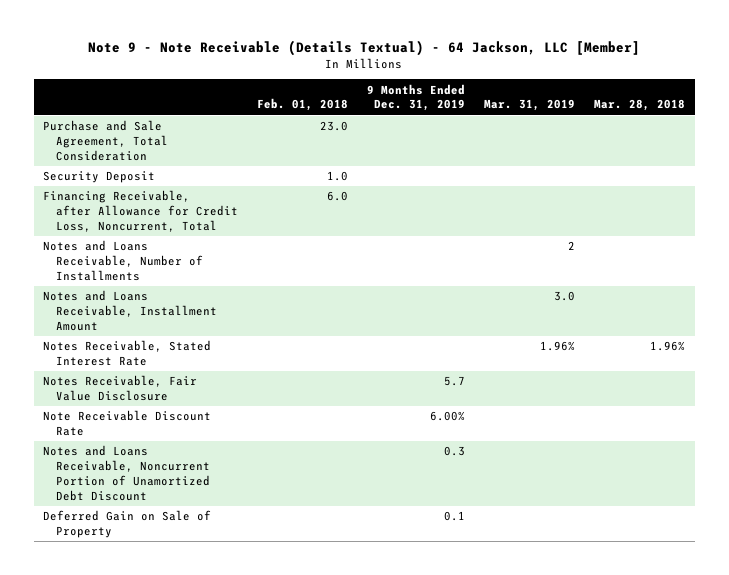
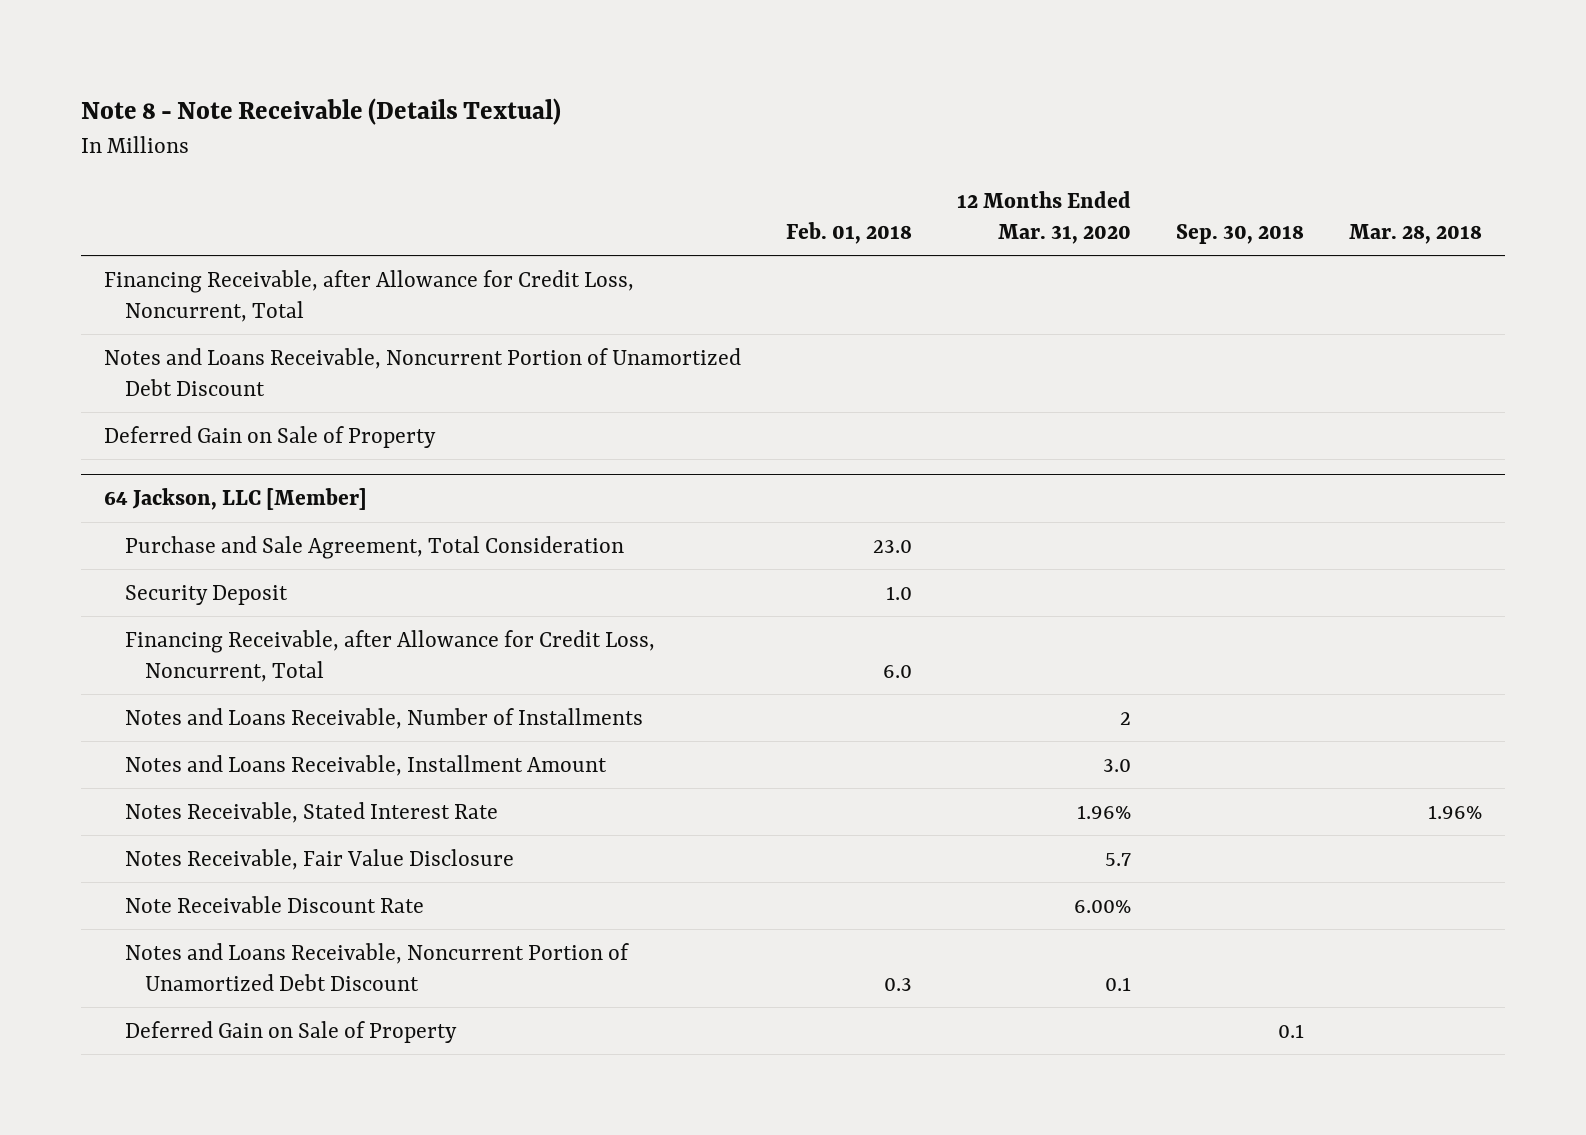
[88,39,641,56] Note 9 - Note Receivable (Details Textual) - 64 Jackson, LLC [Member] -> [80,98,561,126] Note 8 - Note Receivable (Details Textual)
[367,83,466,112] 9 Months Ended Dec. 31, 2019 -> none
[484,99,576,112] Mar. 31, 2019 -> none
none -> [957,190,1132,244] 12 Months Ended Mar. 31, 2020
none -> [1176,223,1305,244] Sep. 30, 2018
none -> [103,269,634,322] Financing Receivable, after Allowance for Credit Loss, Noncurrent, Total
[43,445,210,501] Notes and Loans Receivable, Noncurrent Portion of Unamortized Debt Discount -> [103,347,741,396] Notes and Loans Receivable, Noncurrent Portion of Unamortized Debt Discount
none -> [103,425,436,448] Deferred Gain on Sale of Property
none -> [103,488,367,511] 64 Jackson, LLC [Member]
none -> [124,942,629,991] Notes and Loans Receivable, Noncurrent Portion of Unamortized Debt Discount

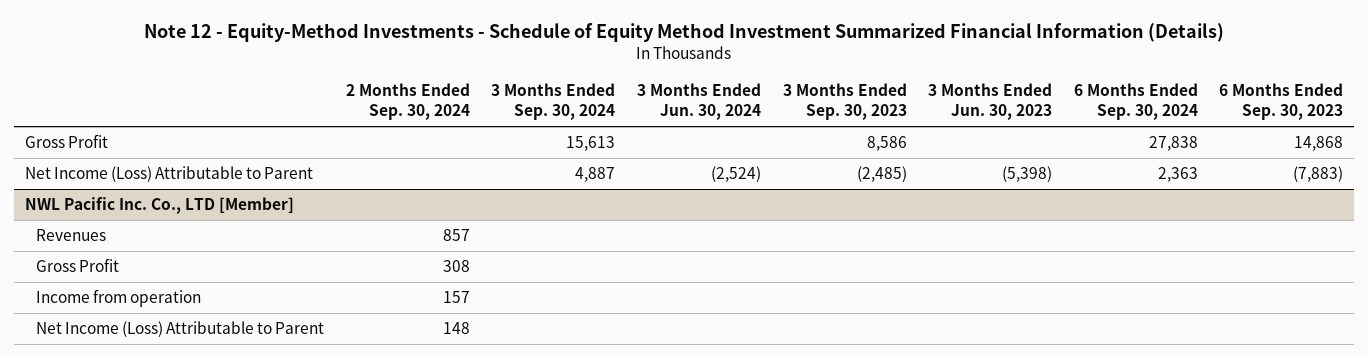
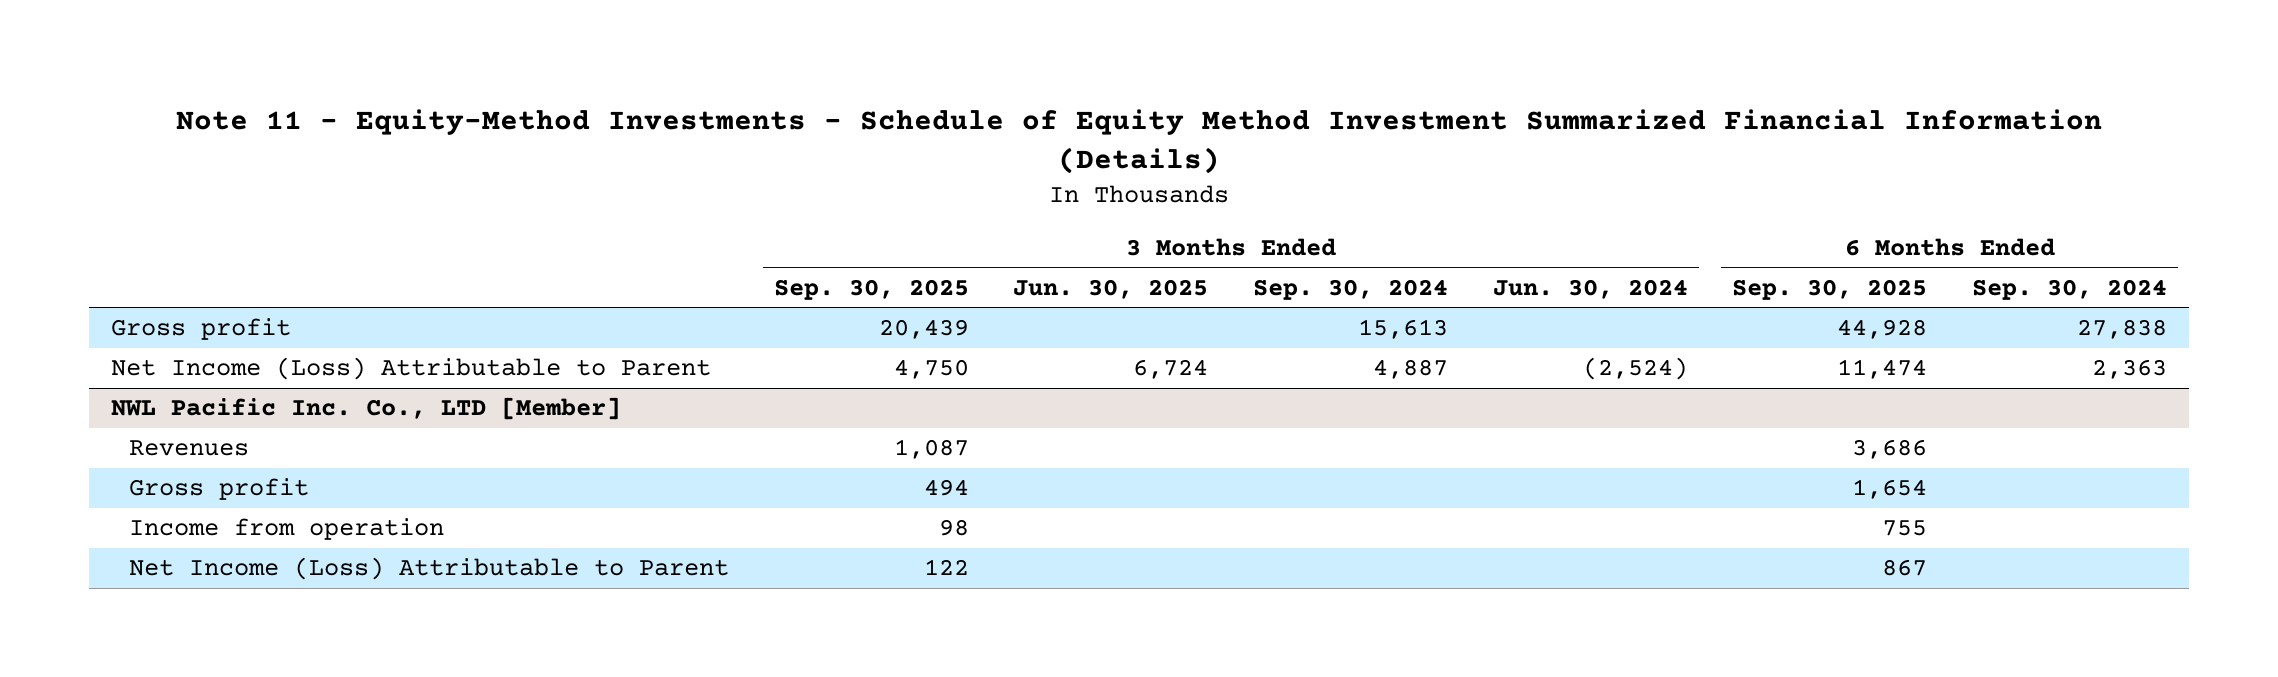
[143,23,1224,43] Note 12 - Equity-Method Investments - Schedule of Equity Method Investment Summarized Financial Information (Details) -> [176,108,2103,175] Note 11 - Equity-Method Investments - Schedule of Equity Method Investment Summarized Financial Information (Details)
[345,83,470,121] 2 Months Ended Sep. 30, 2024 -> none
[782,83,907,121] 3 Months Ended Sep. 30, 2023 -> none
[928,83,1053,121] 3 Months Ended Jun. 30, 2023 -> none
[1219,83,1344,121] 6 Months Ended Sep. 30, 2023 -> none
none -> [773,278,969,300] Sep. 30, 2025
none -> [1013,278,1209,299] Jun. 30, 2025
none -> [1732,278,1928,300] Sep. 30, 2025
[24,134,108,149] Gross Profit -> [111,318,292,341] Gross profit
[36,258,120,273] Gross Profit -> [129,478,310,501] Gross profit

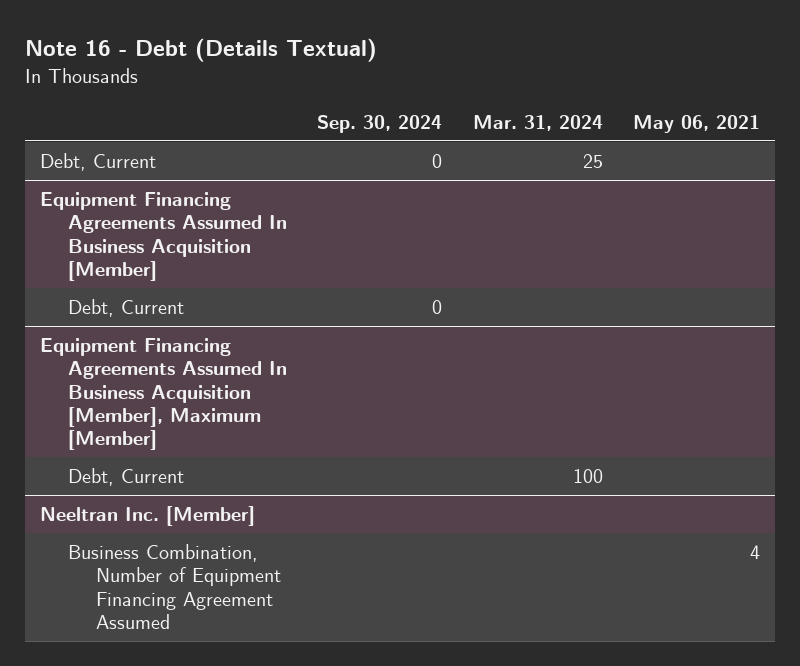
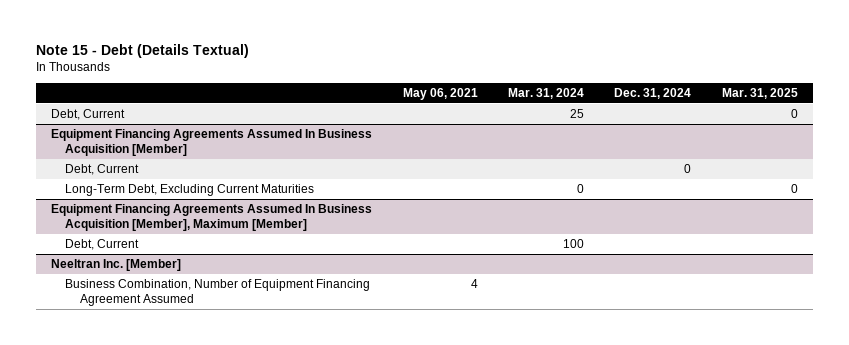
[25,38,378,63] Note 16 - Debt (Details Textual) -> [35,43,249,58] Note 15 - Debt (Details Textual)
[317,114,443,133] Sep. 30, 2024 -> none
none -> [614,88,692,100] Dec. 31, 2024
none -> [721,88,798,100] Mar. 31, 2025
none -> [65,184,315,197] Long-Term Debt, Excluding Current Maturities

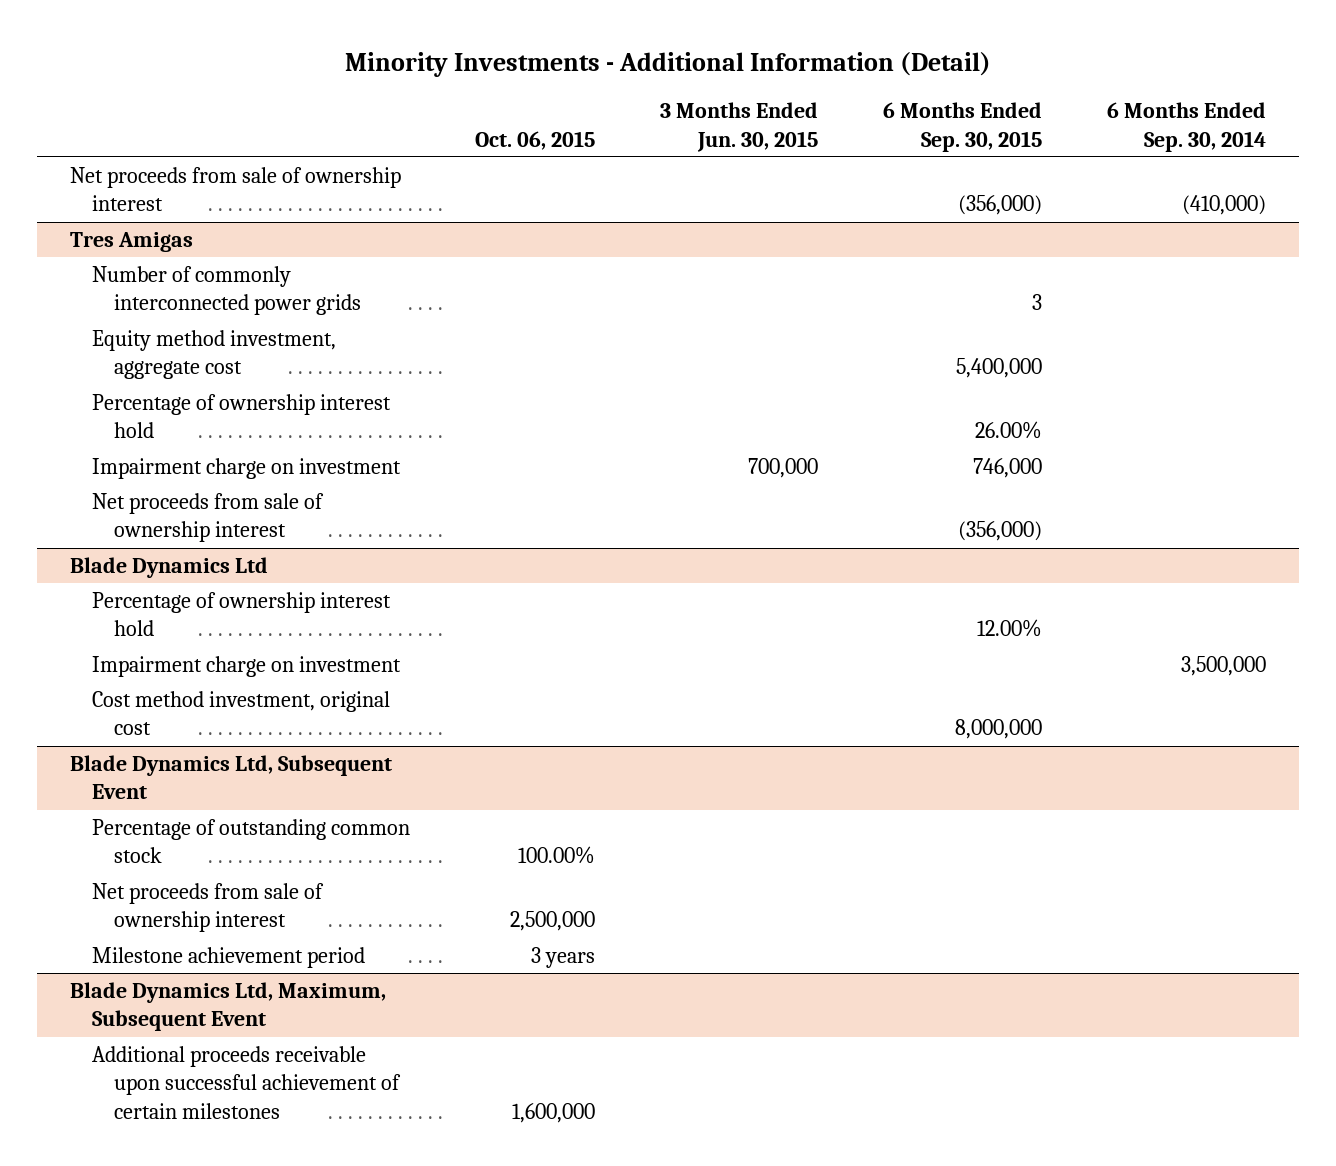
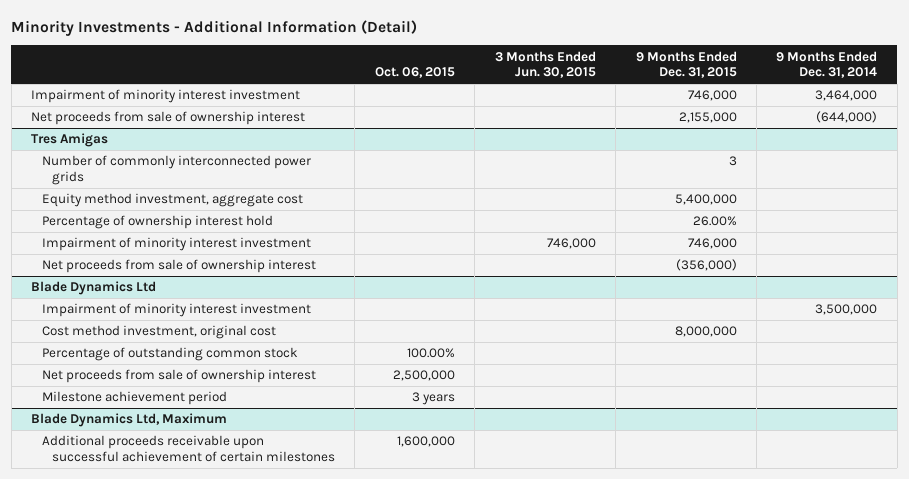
[883,102,1043,152] 6 Months Ended Sep. 30, 2015 -> none
[1107,102,1267,152] 6 Months Ended Sep. 30, 2014 -> none
none -> [635,50,737,79] 9 Months Ended Dec. 31, 2015
none -> [776,50,878,79] 9 Months Ended Dec. 31, 2014
none -> [31,89,301,104] Impairment of minority interest investment
[92,458,402,480] Impairment charge on investment -> [41,237,311,252] Impairment of minority interest investment
[748,458,819,479] 700,000 -> [546,238,596,250] 746,000
[92,592,392,637] Percentage of ownership interest hold -> none
[92,656,402,678] Impairment charge on investment -> [41,303,311,318] Impairment of minority interest investment
[69,755,392,800] Blade Dynamics Ltd, Subsequent Event -> none
[92,819,411,864] Percentage of outstanding common stock -> none
[92,883,325,933] Net proceeds from sale of ownership interest -> none
[92,947,366,969] Milestone achievement period -> none
none -> [41,347,298,362] Percentage of outstanding common stock
none -> [41,369,316,384] Net proceeds from sale of ownership interest
none -> [41,391,227,406] Milestone achievement period
[69,982,386,1032] Blade Dynamics Ltd, Maximum, Subsequent Event -> [31,413,228,428] Blade Dynamics Ltd, Maximum

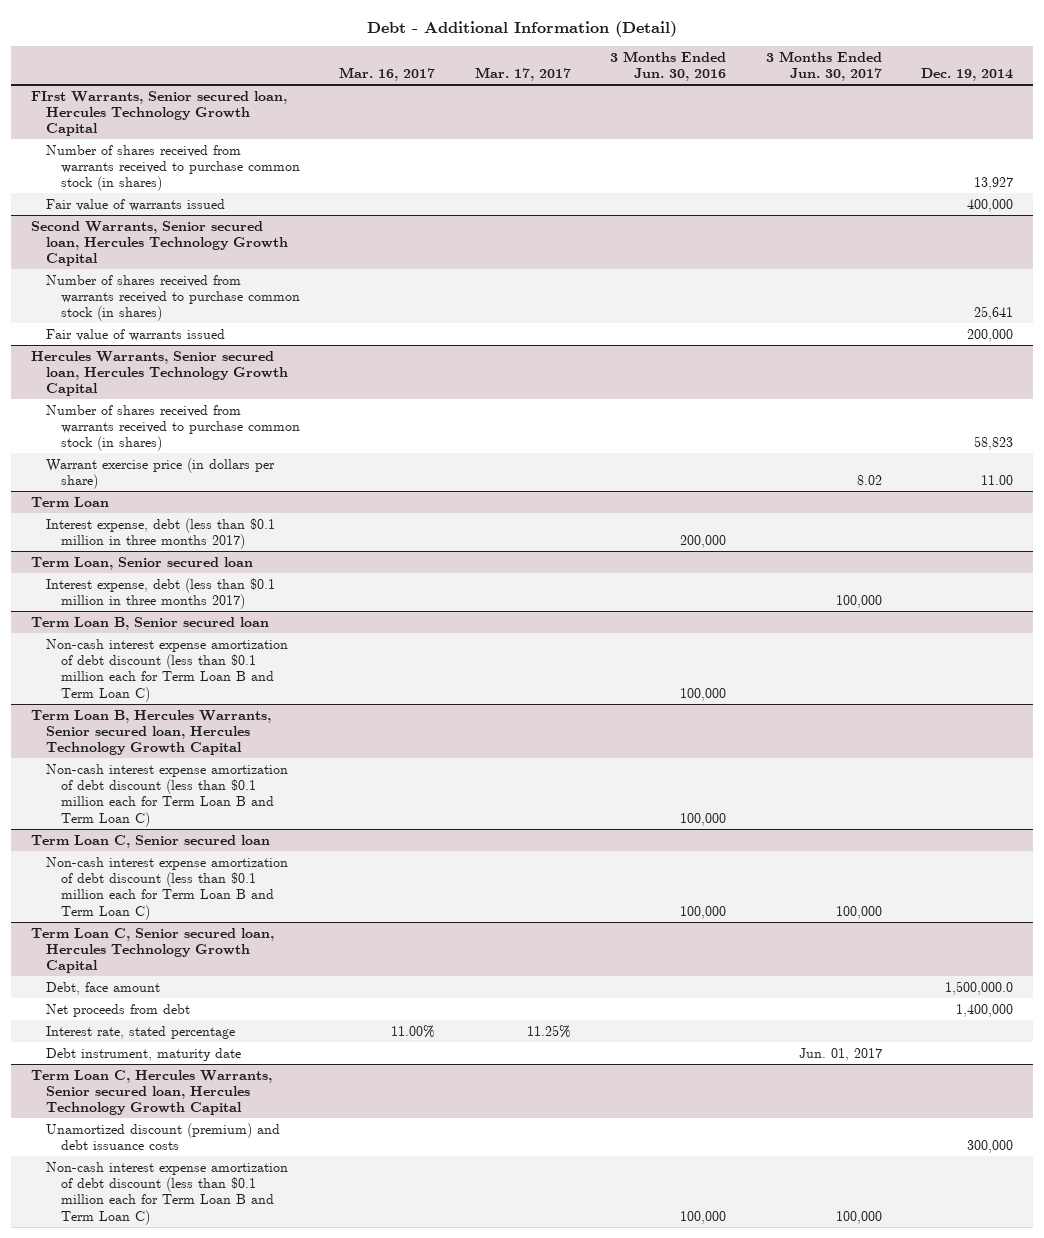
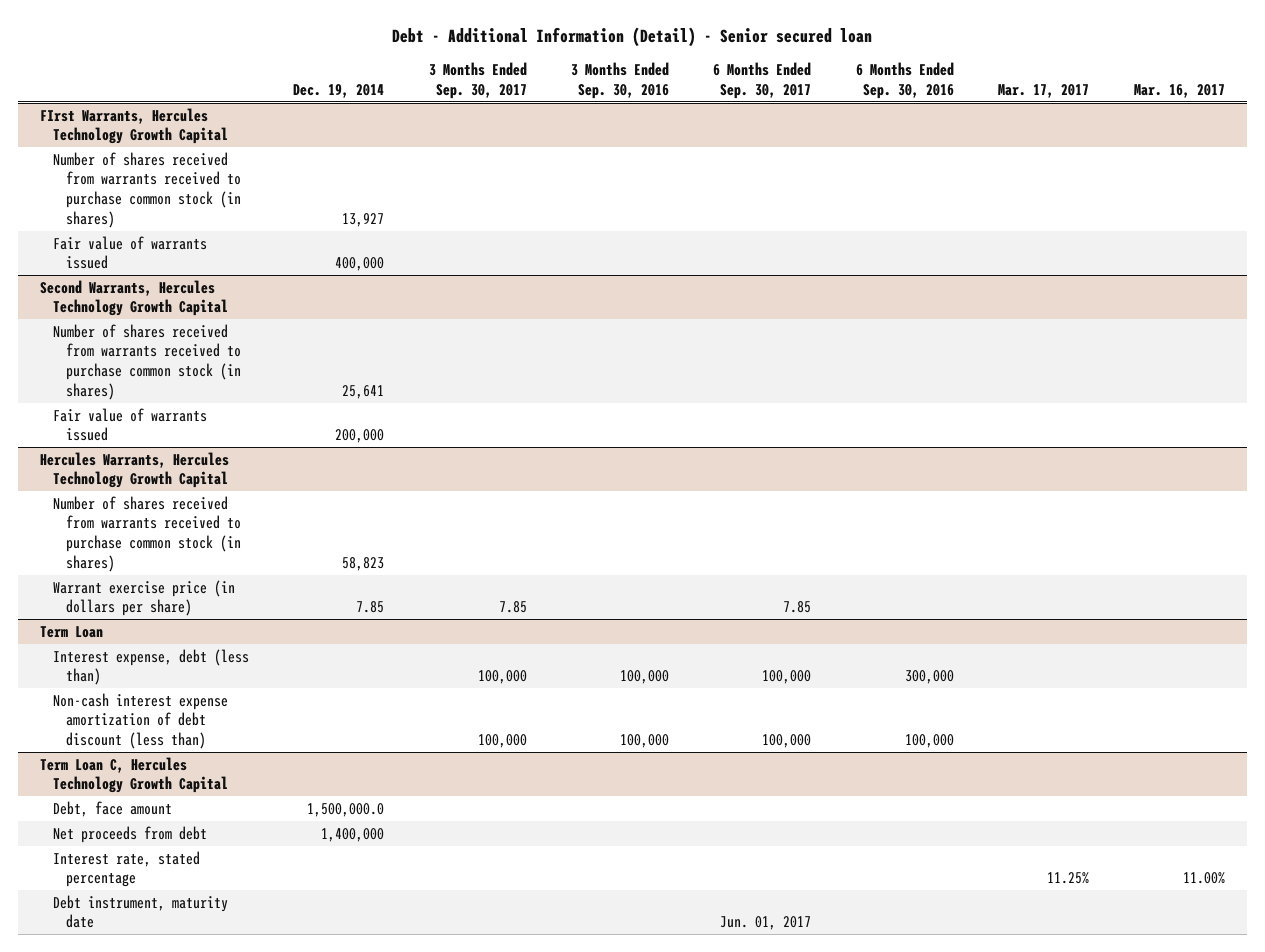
[367,20,678,37] Debt - Additional Information (Detail) -> [392,26,873,47] Debt - Additional Information (Detail) - Senior secured loan
[610,50,727,82] 3 Months Ended Jun. 30, 2016 -> none
[765,50,882,82] 3 Months Ended Jun. 30, 2017 -> none
none -> [428,61,527,99] 3 Months Ended Sep. 30, 2017
none -> [571,61,670,99] 3 Months Ended Sep. 30, 2016
none -> [713,61,812,99] 6 Months Ended Sep. 30, 2017
none -> [855,61,954,99] 6 Months Ended Sep. 30, 2016
[31,90,288,137] FIrst Warrants, Senior secured loan, Hercules Technology Growth Capital -> [40,107,228,145] FIrst Warrants, Hercules Technology Growth Capital
[31,220,288,267] Second Warrants, Senior secured loan, Hercules Technology Growth Capital -> [40,279,228,317] Second Warrants, Hercules Technology Growth Capital
[31,350,288,397] Hercules Warrants, Senior secured loan, Hercules Technology Growth Capital -> [40,451,230,489] Hercules Warrants, Hercules Technology Growth Capital
[981,474,1014,485] 11.00 -> [356,601,385,614] 7.85
[31,556,254,570] Term Loan, Senior secured loan -> none
[45,577,275,609] Interest expense, debt (less than $0.1 million in three months 2017) -> none
[31,616,270,630] Term Loan B, Senior secured loan -> none
[45,638,288,702] Non-cash interest expense amortization of debt discount (less than $0.1 million each for Term Loan B and Term Loan C) -> none
[31,709,272,756] Term Loan B, Hercules Warrants, Senior secured loan, Hercules Technology Growth Capital -> none
[45,763,288,827] Non-cash interest expense amortization of debt discount (less than $0.1 million each for Term Loan B and Term Loan C) -> none
[31,834,271,848] Term Loan C, Senior secured loan -> none
[45,856,288,920] Non-cash interest expense amortization of debt discount (less than $0.1 million each for Term Loan B and Term Loan C) -> none
[45,517,275,549] Interest expense, debt (less than $0.1 million in three months 2017) -> [52,648,249,686] Interest expense, debt (less than)
none -> [52,692,228,750] Non-cash interest expense amortization of debt discount (less than)
[31,927,275,974] Term Loan C, Senior secured loan, Hercules Technology Growth Capital -> [40,756,228,794] Term Loan C, Hercules Technology Growth Capital
[31,1069,273,1116] Term Loan C, Hercules Warrants, Senior secured loan, Hercules Technology Growth Capital -> none
[45,1122,280,1150] Unamortized discount (premium) and debt issuance costs -> none
[45,1161,288,1225] Non-cash interest expense amortization of debt discount (less than $0.1 million each for Term Loan B and Term Loan C) -> none

